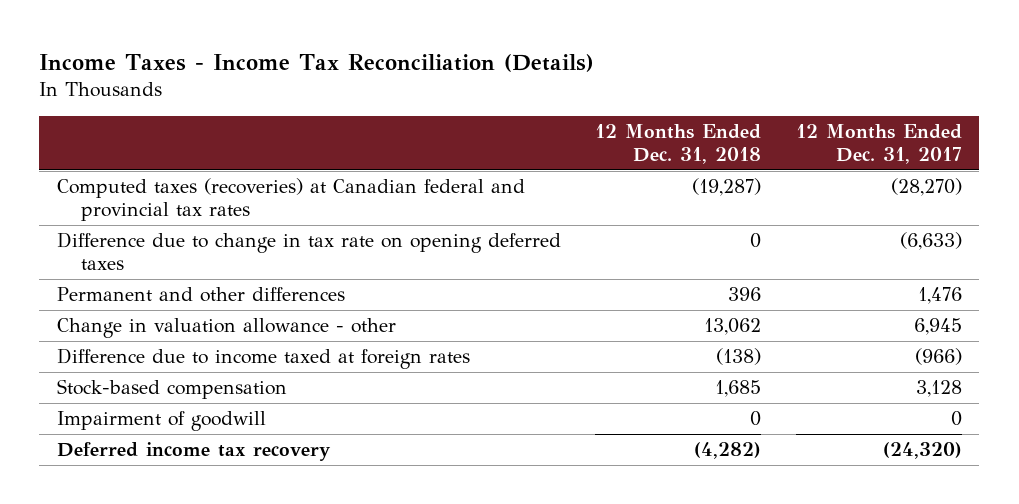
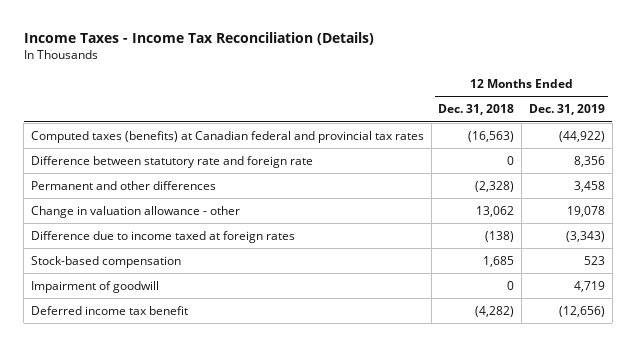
[795,124,962,165] 12 Months Ended Dec. 31, 2017 -> none
none -> [528,104,605,116] Dec. 31, 2019
[56,178,525,222] Computed taxes (recoveries) at Canadian federal and provincial tax rates -> [30,130,424,143] Computed taxes (benefits) at Canadian federal and provincial tax rates
[692,178,762,197] (19,287) -> [468,130,515,142] (16,563)
[56,232,561,271] Difference due to change in tax rate on opening deferred taxes -> [30,155,313,168] Difference between statutory rate and foreign rate
[728,287,762,302] 396 -> [475,180,515,192] (2,328)
[56,442,331,462] Deferred income tax recovery -> [30,305,188,315] Deferred income tax benefit

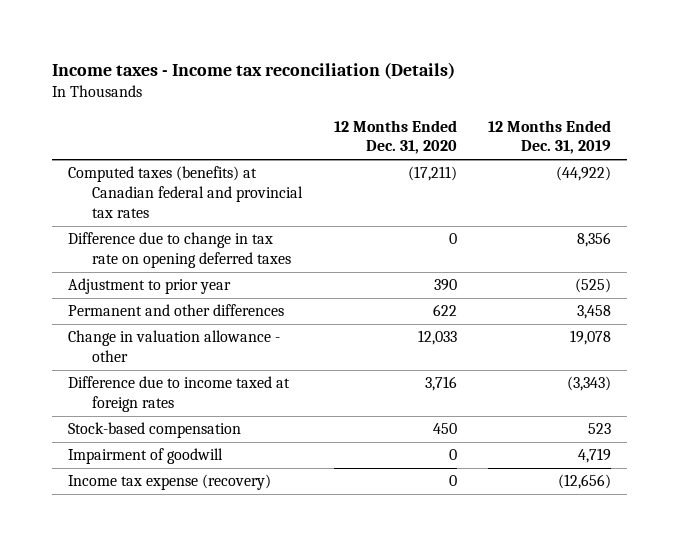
[23,31,374,45] Income Taxes - Income Tax Reconciliation (Details) -> [51,62,455,80] Income taxes - Income tax reconciliation (Details)
[438,104,515,116] Dec. 31, 2018 -> none
none -> [333,119,457,155] 12 Months Ended Dec. 31, 2020
[30,155,313,168] Difference between statutory rate and foreign rate -> [67,232,291,269] Difference due to change in tax rate on opening deferred taxes
none -> [67,278,231,295] Adjustment to prior year
[30,305,188,315] Deferred income tax benefit -> [67,474,271,491] Income tax expense (recovery)

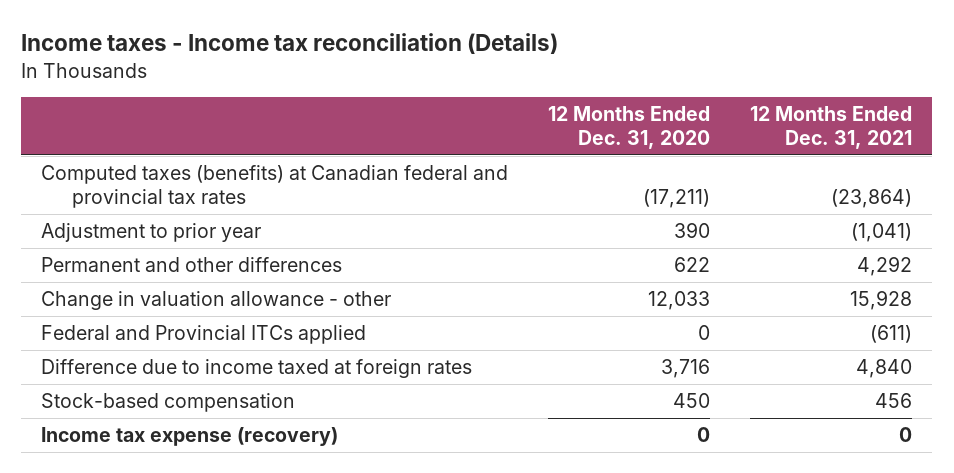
[488,119,612,155] 12 Months Ended Dec. 31, 2019 -> none
none -> [750,106,913,150] 12 Months Ended Dec. 31, 2021
[67,232,291,269] Difference due to change in tax rate on opening deferred taxes -> none
none -> [41,325,367,345] Federal and Provincial ITCs applied
[67,448,223,465] Impairment of goodwill -> none

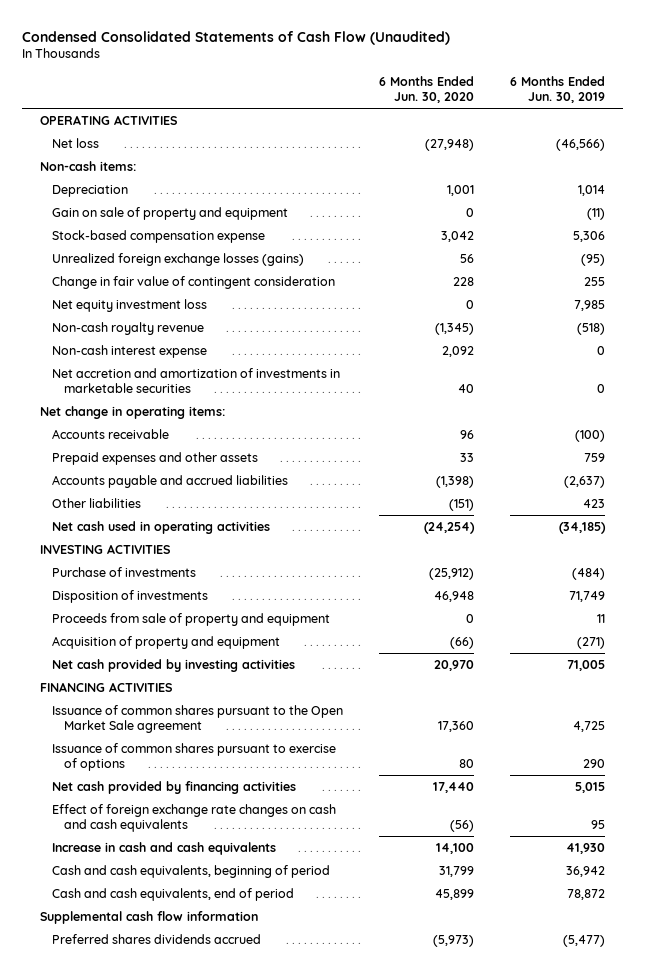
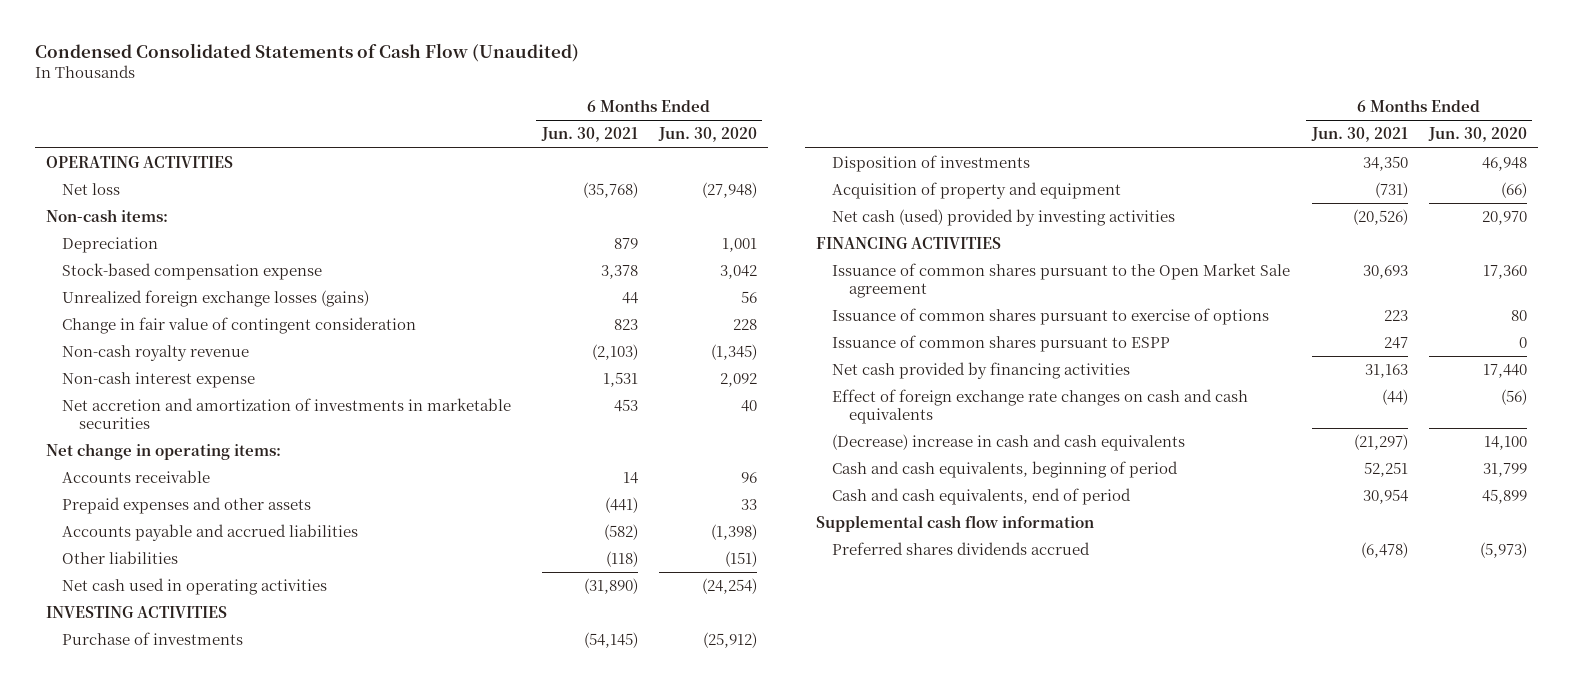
[510,76,606,104] 6 Months Ended Jun. 30, 2019 -> none
none -> [540,127,638,143] Jun. 30, 2021
[51,206,288,220] Gain on sale of property and equipment -> none
[51,298,207,312] Net equity investment loss -> none
[51,612,330,626] Proceeds from sale of property and equipment -> none
[51,658,295,672] Net cash provided by investing activities -> [832,209,1176,227] Net cash (used) provided by investing activities
none -> [832,335,1171,353] Issuance of common shares pursuant to ESPP
[51,841,276,855] Increase in cash and cash equivalents -> [832,434,1186,452] (Decrease) increase in cash and cash equivalents

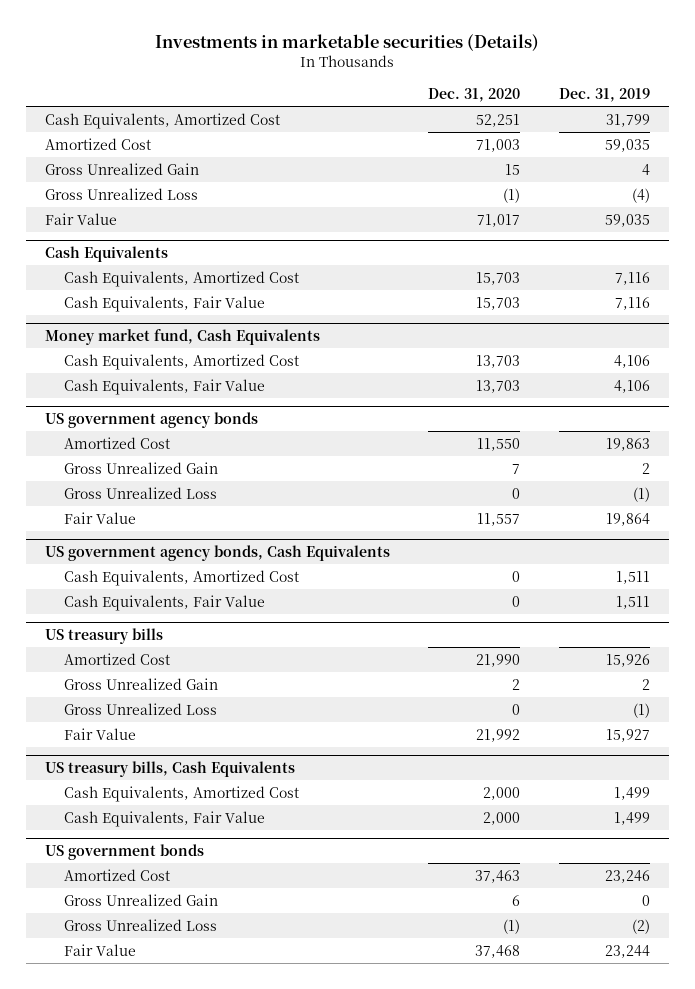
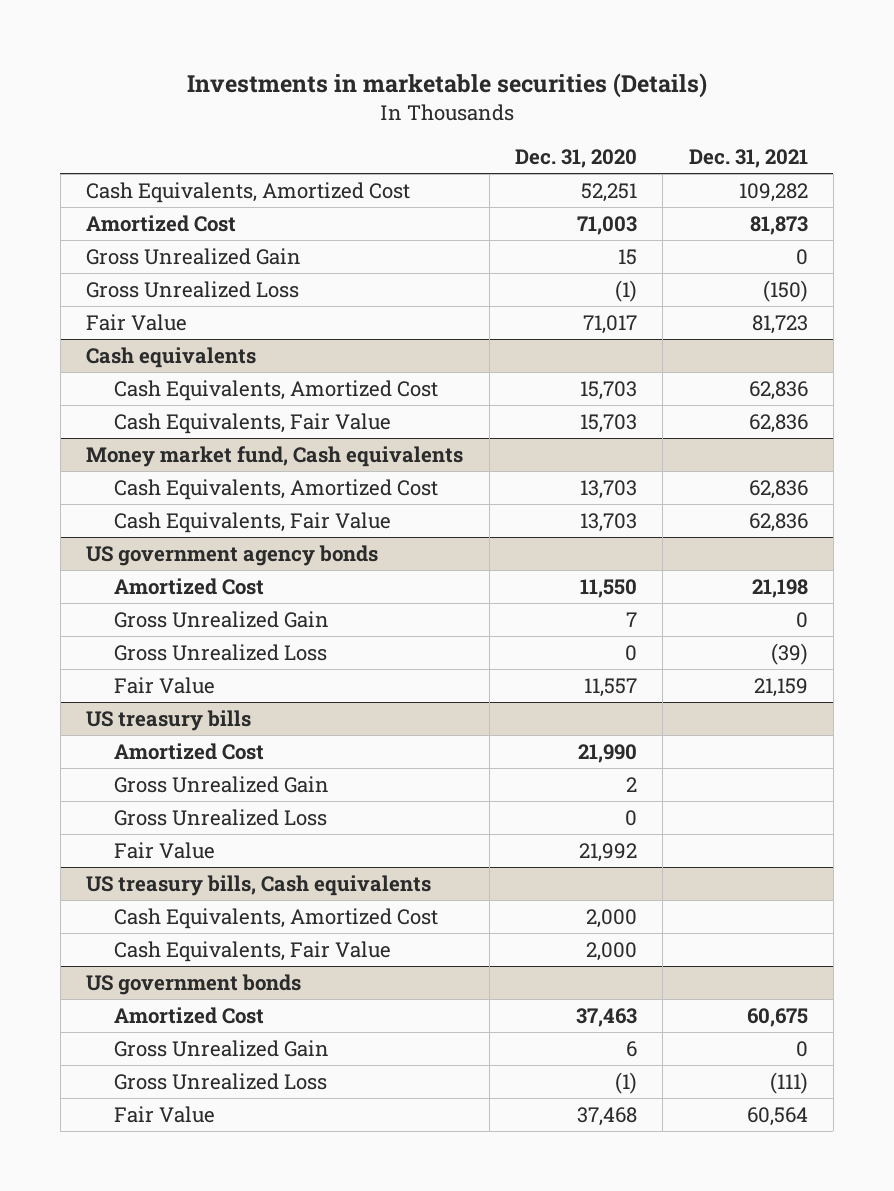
[558,88,650,103] Dec. 31, 2019 -> none
none -> [688,149,808,169] Dec. 31, 2021
[45,246,169,263] Cash Equivalents -> [86,346,257,368] Cash equivalents
[45,329,321,346] Money market fund, Cash Equivalents -> [86,445,464,467] Money market fund, Cash equivalents
[45,545,391,562] US government agency bonds, Cash Equivalents -> none
[64,569,300,586] Cash Equivalents, Amortized Cost -> none
[64,594,266,611] Cash Equivalents, Fair Value -> none
[45,761,296,778] US treasury bills, Cash Equivalents -> [86,874,432,896] US treasury bills, Cash equivalents

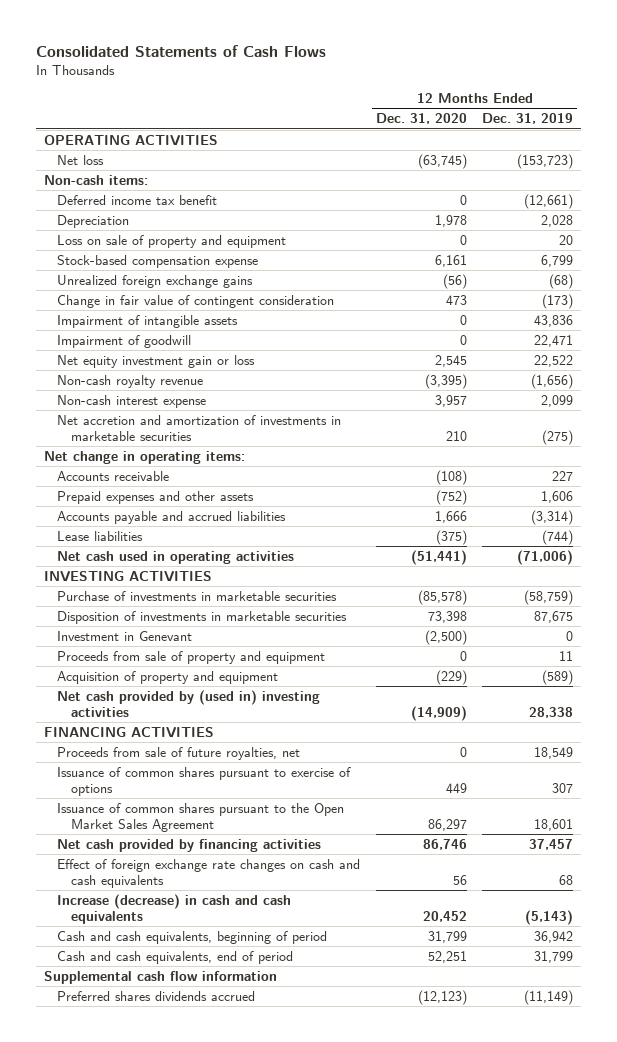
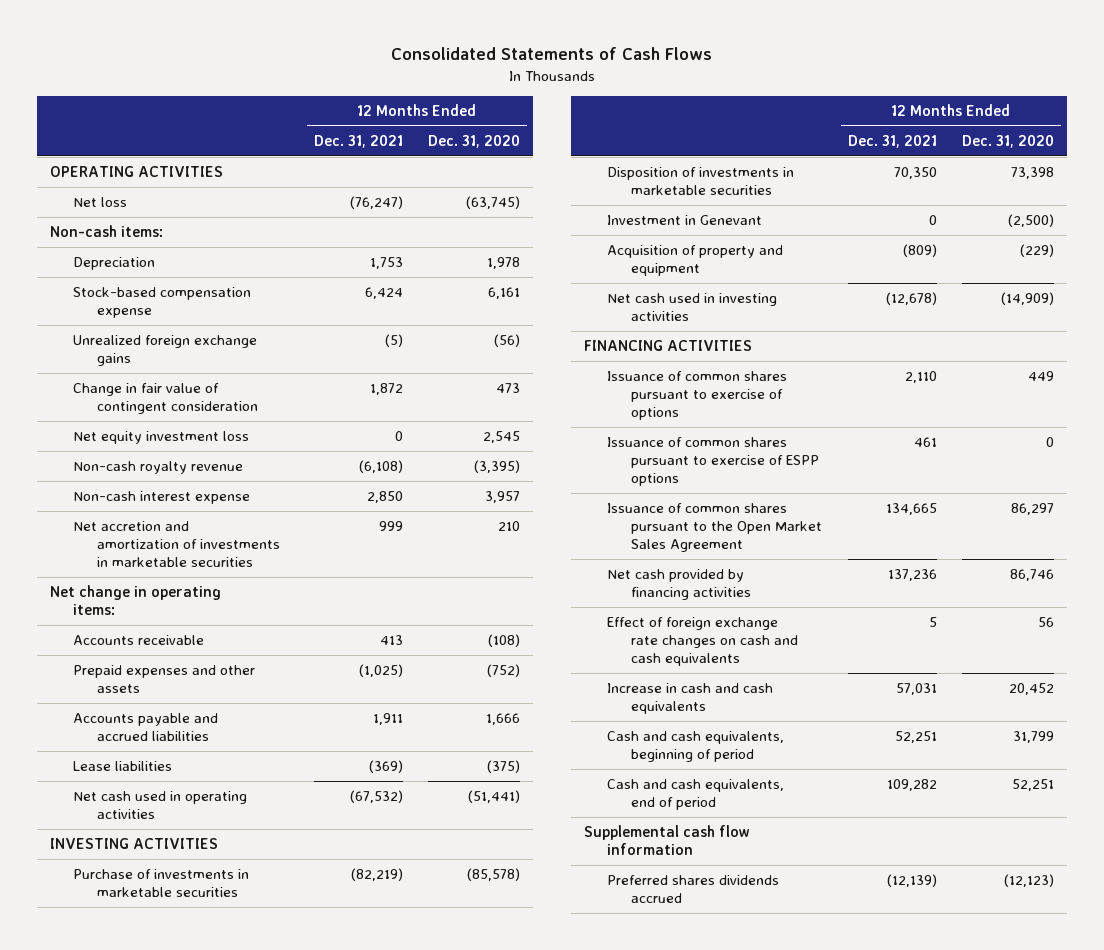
[482,113,574,125] Dec. 31, 2019 -> none
none -> [313,135,403,149] Dec. 31, 2021
[57,194,218,205] Deferred income tax benefit -> none
[57,234,287,248] Loss on sale of property and equipment -> none
[57,314,239,328] Impairment of intangible assets -> none
[57,334,192,348] Impairment of goodwill -> none
[57,354,256,368] Net equity investment gain or loss -> [73,431,250,445] Net equity investment loss
[57,650,326,664] Proceeds from sale of property and equipment -> none
[57,689,321,717] Net cash provided by (used in) investing activities -> [607,293,778,322] Net cash used in investing activities
[57,746,301,760] Proceeds from sale of future royalties, net -> none
none -> [607,437,819,487] Issuance of common shares pursuant to exercise of ESPP options
[57,893,292,924] Increase (decrease) in cash and cash equivalents -> [607,683,774,715] Increase in cash and cash equivalents

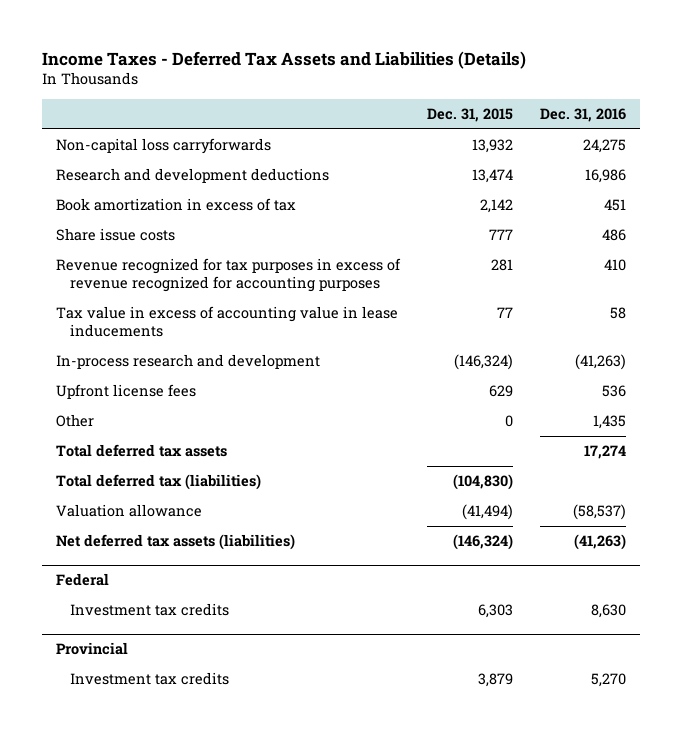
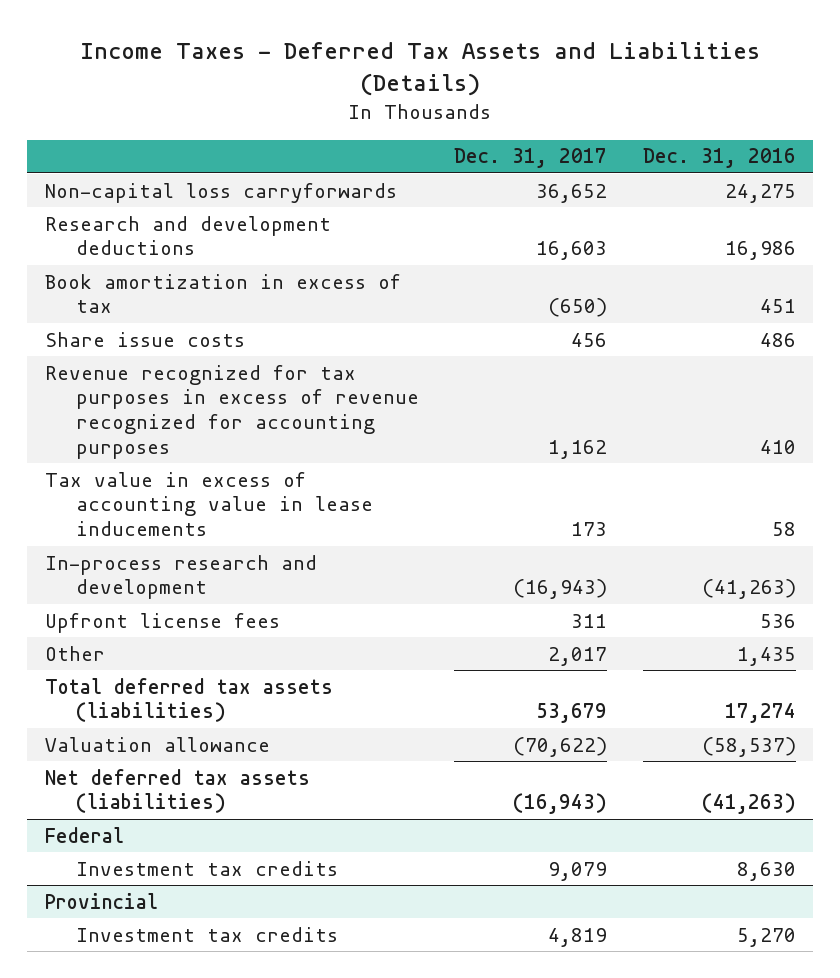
[426,108,513,123] Dec. 31, 2015 -> none
none -> [454,148,608,169] Dec. 31, 2017
[55,474,261,491] Total deferred tax (liabilities) -> none
[55,444,227,458] Total deferred tax assets -> [44,677,333,723] Total deferred tax assets (liabilities)

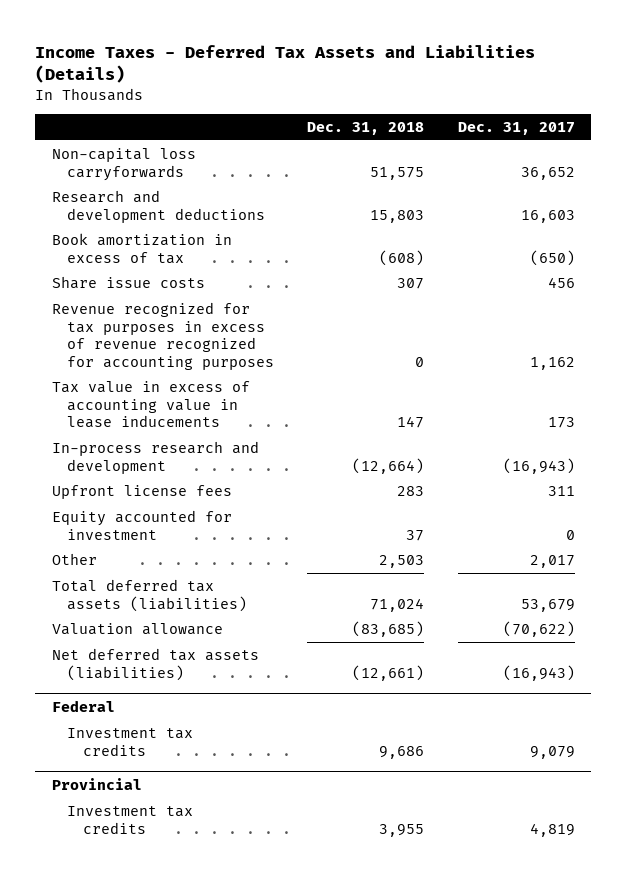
[642,148,796,169] Dec. 31, 2016 -> none
none -> [307,122,425,136] Dec. 31, 2018
none -> [51,510,232,540] Equity accounted for investment

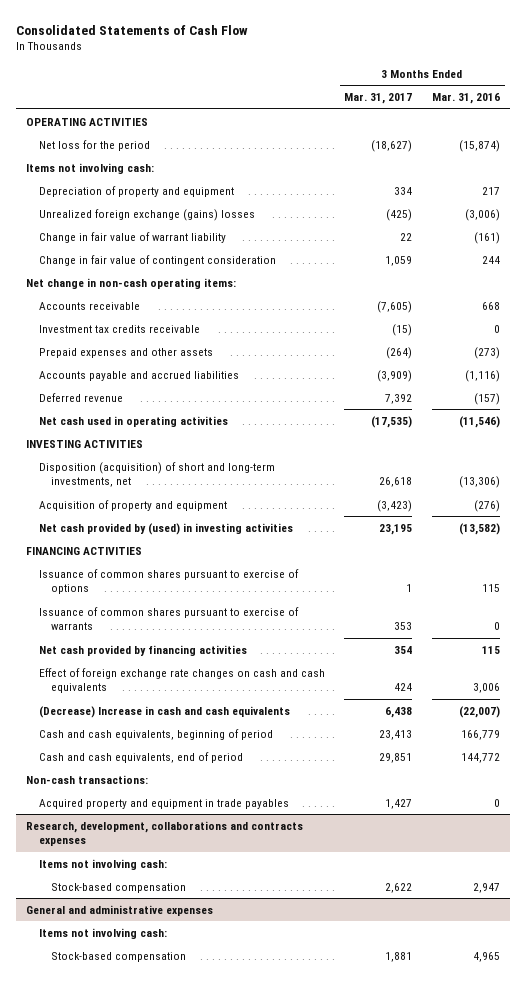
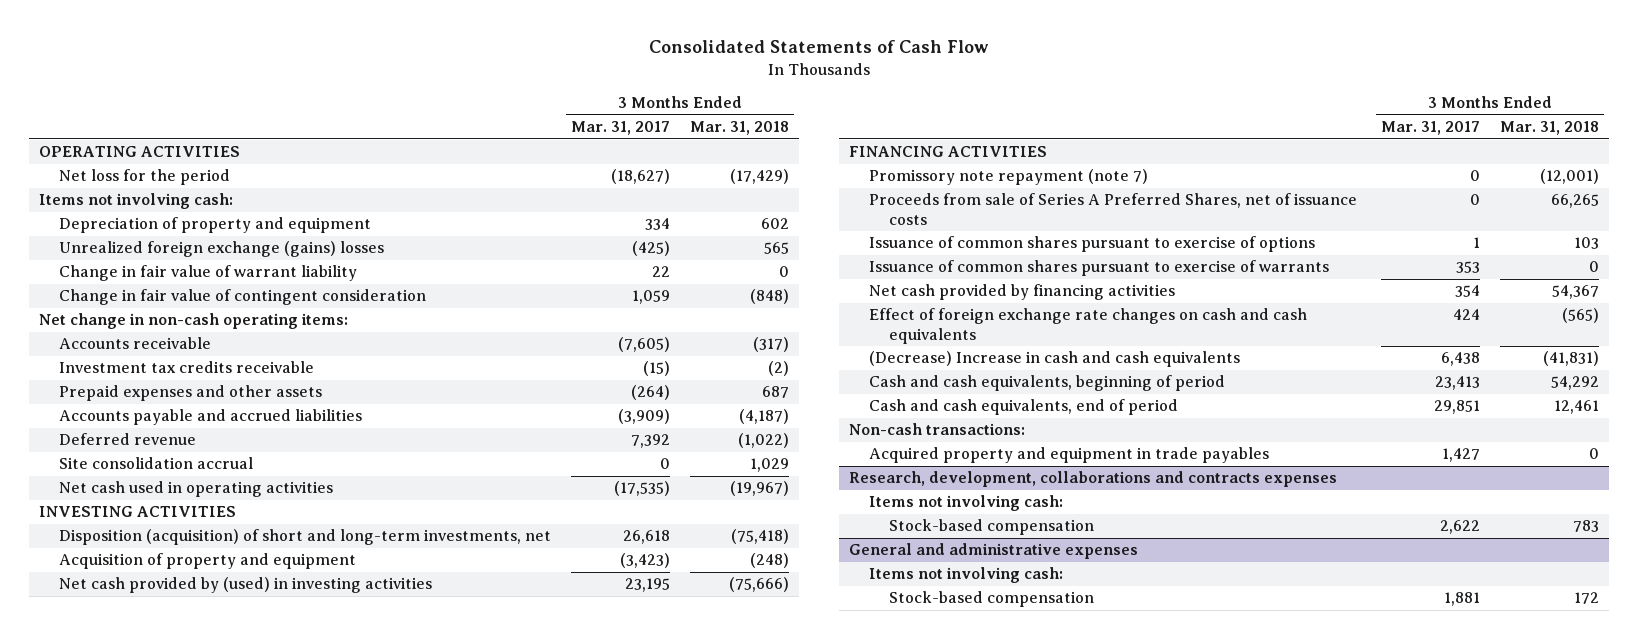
[432,93,501,105] Mar. 31, 2016 -> none
none -> [690,121,790,136] Mar. 31, 2018
none -> [59,457,254,470] Site consolidation accrual
none -> [869,169,1149,186] Promissory note repayment (note 7)
none -> [869,193,1358,225] Proceeds from sale of Series A Preferred Shares, net of issuance costs

